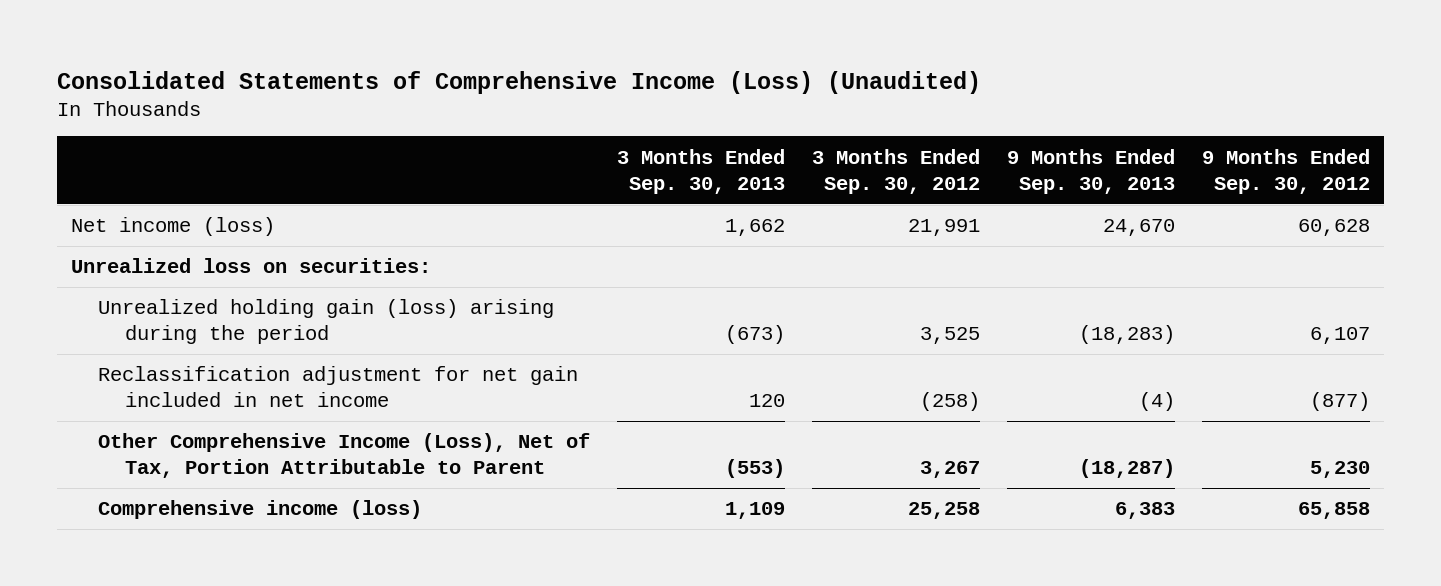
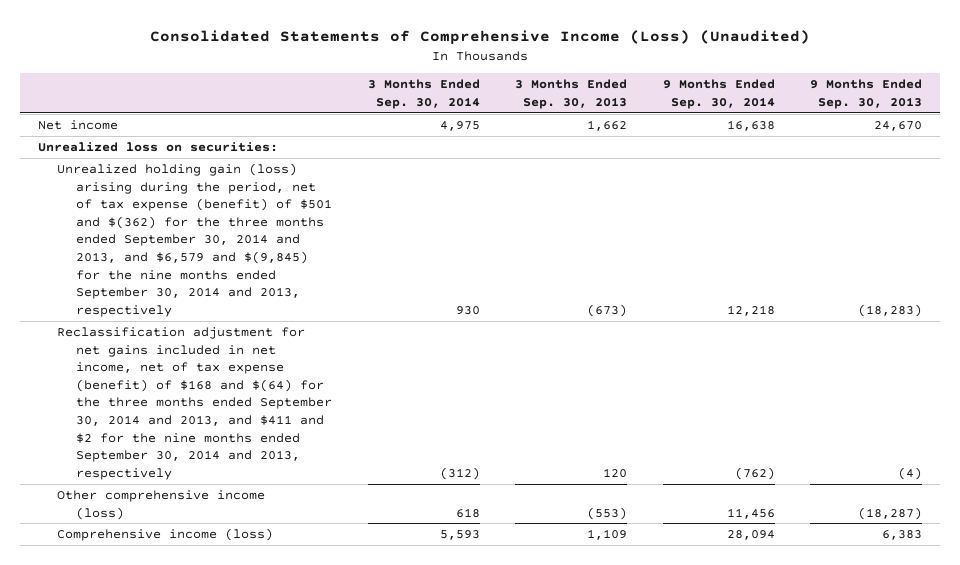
[811,148,980,194] 3 Months Ended Sep. 30, 2012 -> none
[1202,148,1371,194] 9 Months Ended Sep. 30, 2012 -> none
none -> [367,79,480,109] 3 Months Ended Sep. 30, 2014
none -> [662,79,775,109] 9 Months Ended Sep. 30, 2014
[70,217,275,237] Net income (loss) -> [37,119,118,130] Net income
[97,299,554,345] Unrealized holding gain (loss) arising during the period -> [56,162,333,318] Unrealized holding gain (loss) arising during the period, net of tax expense (benefit) of $501 and $(362) for the three months ended September 30, 2014 and 2013, and $6,579 and $(9,845) for the nine months ended September 30, 2014 and 2013, respectively
[97,366,578,408] Reclassification adjustment for net gain included in net income -> [56,326,333,481] Reclassification adjustment for net gains included in net income, net of tax expense (benefit) of $168 and $(64) for the three months ended September 30, 2014 and 2013, and $411 and $2 for the nine months ended September 30, 2014 and 2013, respectively
[97,433,590,479] Other Comprehensive Income (Loss), Net of Tax, Portion Attributable to Parent -> [56,489,265,520] Other comprehensive income (loss)

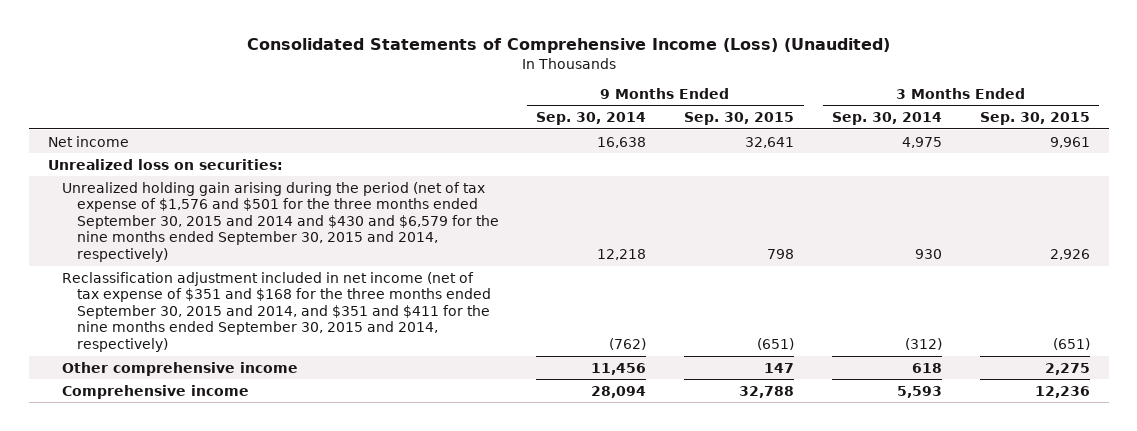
[515,79,628,109] 3 Months Ended Sep. 30, 2013 -> none
[810,79,923,109] 9 Months Ended Sep. 30, 2013 -> none
none -> [684,112,795,126] Sep. 30, 2015
none -> [979,112,1090,126] Sep. 30, 2015
[56,162,333,318] Unrealized holding gain (loss) arising during the period, net of tax expense (benefit) of $501 and $(362) for the three months ended September 30, 2014 and 2013, and $6,579 and $(9,845) for the nine months ended September 30, 2014 and 2013, respectively -> [62,181,499,262] Unrealized holding gain arising during the period (net of tax expense of $1,576 and $501 for the three months ended September 30, 2015 and 2014 and $430 and $6,579 for the nine months ended September 30, 2015 and 2014, respectively)
[56,326,333,481] Reclassification adjustment for net gains included in net income, net of tax expense (benefit) of $168 and $(64) for the three months ended September 30, 2014 and 2013, and $411 and $2 for the nine months ended September 30, 2014 and 2013, respectively -> [62,271,491,352] Reclassification adjustment included in net income (net of tax expense of $351 and $168 for the three months ended September 30, 2015 and 2014, and $351 and $411 for the nine months ended September 30, 2015 and 2014, respectively)
[56,489,265,520] Other comprehensive income (loss) -> [62,361,299,376] Other comprehensive income
[56,527,273,541] Comprehensive income (loss) -> [62,384,250,399] Comprehensive income

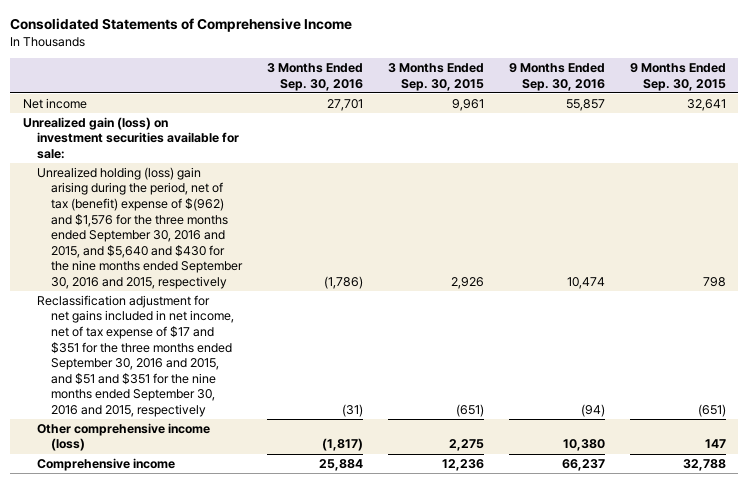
[246,38,890,54] Consolidated Statements of Comprehensive Income (Loss) (Unaudited) -> [10,18,353,33] Consolidated Statements of Comprehensive Income
[536,112,647,126] Sep. 30, 2014 -> none
[832,112,943,126] Sep. 30, 2014 -> none
none -> [266,63,363,91] 3 Months Ended Sep. 30, 2016
none -> [508,63,605,91] 9 Months Ended Sep. 30, 2016
[47,158,283,170] Unrealized loss on securities: -> [22,116,239,160] Unrealized gain (loss) on investment securities available for sale:
[62,181,499,262] Unrealized holding gain arising during the period (net of tax expense of $1,576 and $501 for the three months ended September 30, 2015 and 2014 and $430 and $6,579 for the nine months ended September 30, 2015 and 2014, respectively) -> [36,166,243,289] Unrealized holding (loss) gain arising during the period, net of tax (benefit) expense of $(962) and $1,576 for the three months ended September 30, 2016 and 2015, and $5,640 and $430 for the nine months ended September 30, 2016 and 2015, respectively
[62,271,491,352] Reclassification adjustment included in net income (net of tax expense of $351 and $168 for the three months ended September 30, 2015 and 2014, and $351 and $411 for the nine months ended September 30, 2015 and 2014, respectively) -> [36,294,234,417] Reclassification adjustment for net gains included in net income, net of tax expense of $17 and $351 for the three months ended September 30, 2016 and 2015, and $51 and $351 for the nine months ended September 30, 2016 and 2015, respectively
[62,361,299,376] Other comprehensive income -> [36,422,210,452] Other comprehensive income (loss)

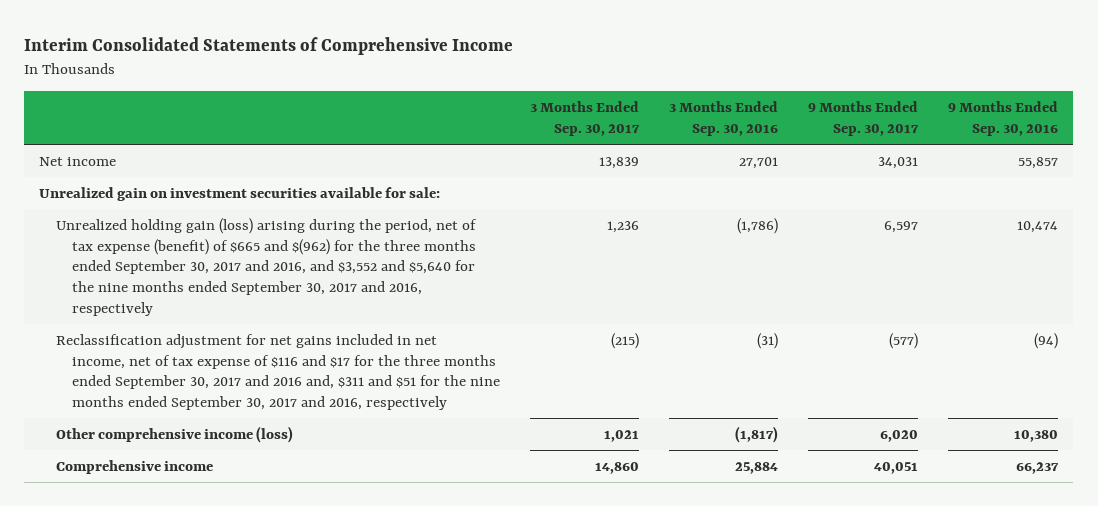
[10,18,353,33] Consolidated Statements of Comprehensive Income -> [24,37,514,56] Interim Consolidated Statements of Comprehensive Income
[387,63,484,91] 3 Months Ended Sep. 30, 2015 -> none
[629,63,726,91] 9 Months Ended Sep. 30, 2015 -> none
none -> [530,101,641,137] 3 Months Ended Sep. 30, 2017
none -> [808,101,920,137] 9 Months Ended Sep. 30, 2017
[22,116,239,160] Unrealized gain (loss) on investment securities available for sale: -> [39,186,441,201] Unrealized gain on investment securities available for sale:
[36,166,243,289] Unrealized holding (loss) gain arising during the period, net of tax (benefit) expense of $(962) and $1,576 for the three months ended September 30, 2016 and 2015, and $5,640 and $430 for the nine months ended September 30, 2016 and 2015, respectively -> [55,217,477,317] Unrealized holding gain (loss) arising during the period, net of tax expense (benefit) of $665 and $(962) for the three months ended September 30, 2017 and 2016, and $3,552 and $5,640 for the nine months ended September 30, 2017 and 2016, respectively
[36,294,234,417] Reclassification adjustment for net gains included in net income, net of tax expense of $17 and $351 for the three months ended September 30, 2016 and 2015, and $51 and $351 for the nine months ended September 30, 2016 and 2015, respectively -> [55,333,500,411] Reclassification adjustment for net gains included in net income, net of tax expense of $116 and $17 for the three months ended September 30, 2017 and 2016 and, $311 and $51 for the nine months ended September 30, 2017 and 2016, respectively

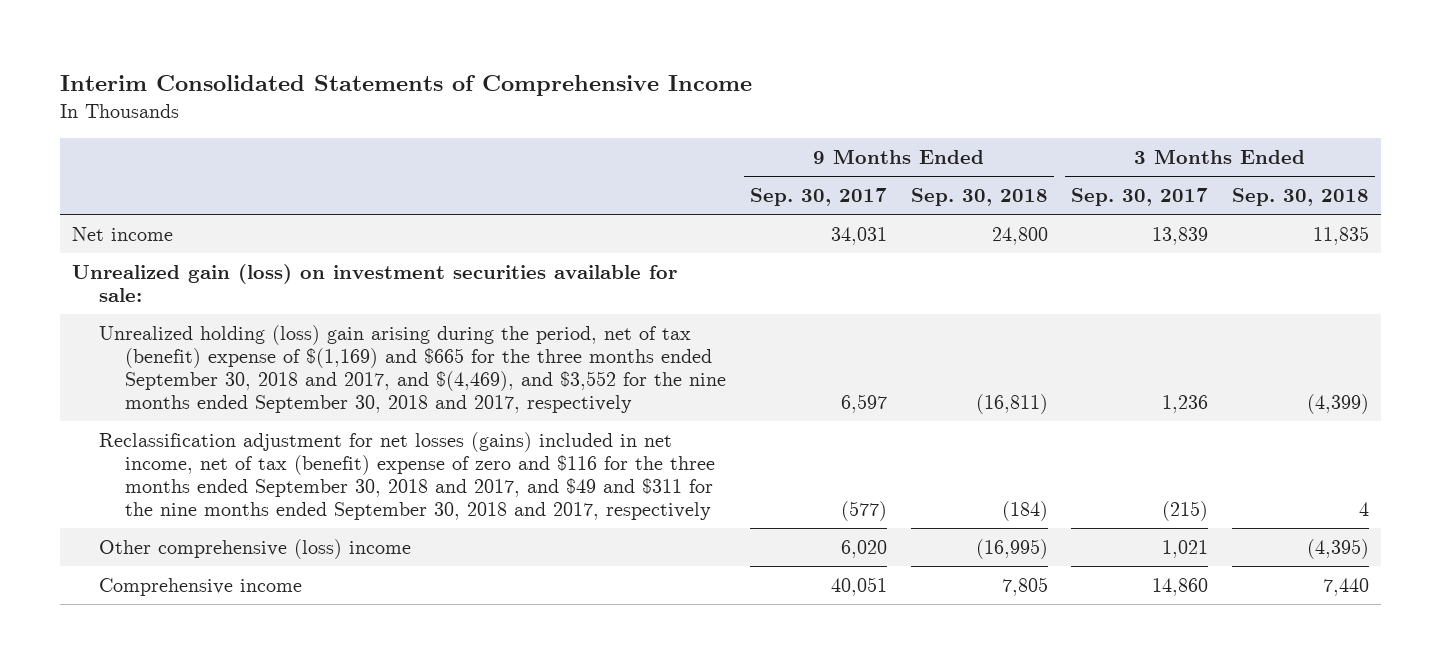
[669,101,779,137] 3 Months Ended Sep. 30, 2016 -> none
[948,101,1059,137] 9 Months Ended Sep. 30, 2016 -> none
none -> [910,188,1048,207] Sep. 30, 2018
none -> [1231,188,1369,207] Sep. 30, 2018
[39,186,441,201] Unrealized gain on investment securities available for sale: -> [72,263,678,302] Unrealized gain (loss) on investment securities available for sale:
[55,217,477,317] Unrealized holding gain (loss) arising during the period, net of tax expense (benefit) of $665 and $(962) for the three months ended September 30, 2017 and 2016, and $3,552 and $5,640 for the nine months ended September 30, 2017 and 2016, respectively -> [98,324,727,413] Unrealized holding (loss) gain arising during the period, net of tax (benefit) expense of $(1,169) and $665 for the three months ended September 30, 2018 and 2017, and $(4,469), and $3,552 for the nine months ended September 30, 2018 and 2017, respectively
[55,333,500,411] Reclassification adjustment for net gains included in net income, net of tax expense of $116 and $17 for the three months ended September 30, 2017 and 2016 and, $311 and $51 for the nine months ended September 30, 2017 and 2016, respectively -> [98,431,716,520] Reclassification adjustment for net losses (gains) included in net income, net of tax (benefit) expense of zero and $116 for the three months ended September 30, 2018 and 2017, and $49 and $311 for the nine months ended September 30, 2018 and 2017, respectively
[55,425,293,443] Other comprehensive income (loss) -> [98,538,411,559] Other comprehensive (loss) income

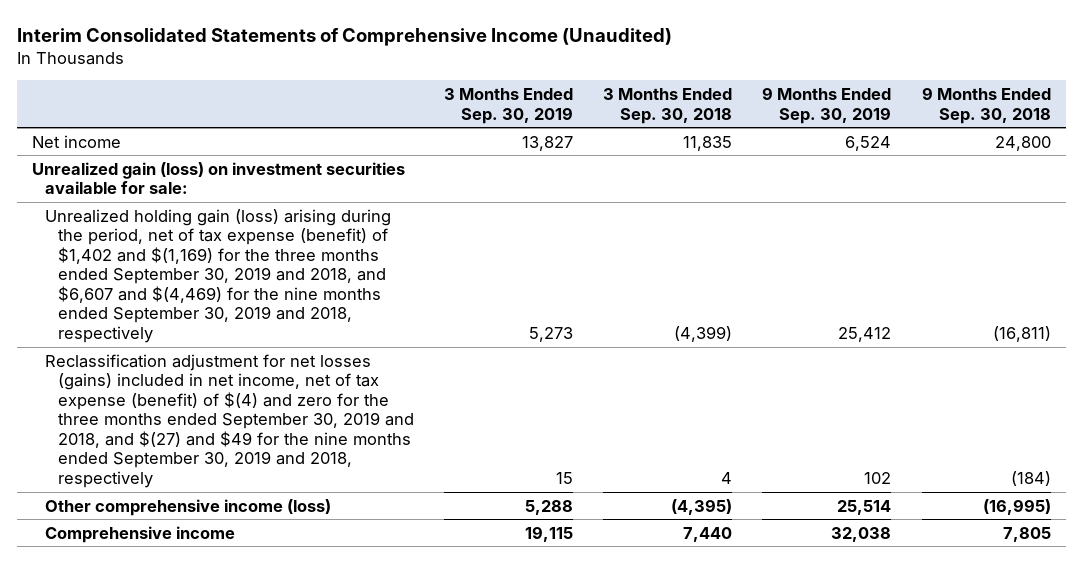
[60,75,753,97] Interim Consolidated Statements of Comprehensive Income -> [16,28,672,47] Interim Consolidated Statements of Comprehensive Income (Unaudited)
[750,188,888,207] Sep. 30, 2017 -> none
[1071,188,1209,207] Sep. 30, 2017 -> none
none -> [443,88,573,124] 3 Months Ended Sep. 30, 2019
none -> [762,87,892,124] 9 Months Ended Sep. 30, 2019
[98,324,727,413] Unrealized holding (loss) gain arising during the period, net of tax (benefit) expense of $(1,169) and $665 for the three months ended September 30, 2018 and 2017, and $(4,469), and $3,552 for the nine months ended September 30, 2018 and 2017, respectively -> [44,208,391,343] Unrealized holding gain (loss) arising during the period, net of tax expense (benefit) of $1,402 and $(1,169) for the three months ended September 30, 2019 and 2018, and $6,607 and $(4,469) for the nine months ended September 30, 2019 and 2018, respectively
[98,431,716,520] Reclassification adjustment for net losses (gains) included in net income, net of tax (benefit) expense of zero and $116 for the three months ended September 30, 2018 and 2017, and $49 and $311 for the nine months ended September 30, 2018 and 2017, respectively -> [44,353,414,488] Reclassification adjustment for net losses (gains) included in net income, net of tax expense (benefit) of $(4) and zero for the three months ended September 30, 2019 and 2018, and $(27) and $49 for the nine months ended September 30, 2019 and 2018, respectively
[98,538,411,559] Other comprehensive (loss) income -> [44,498,331,516] Other comprehensive income (loss)

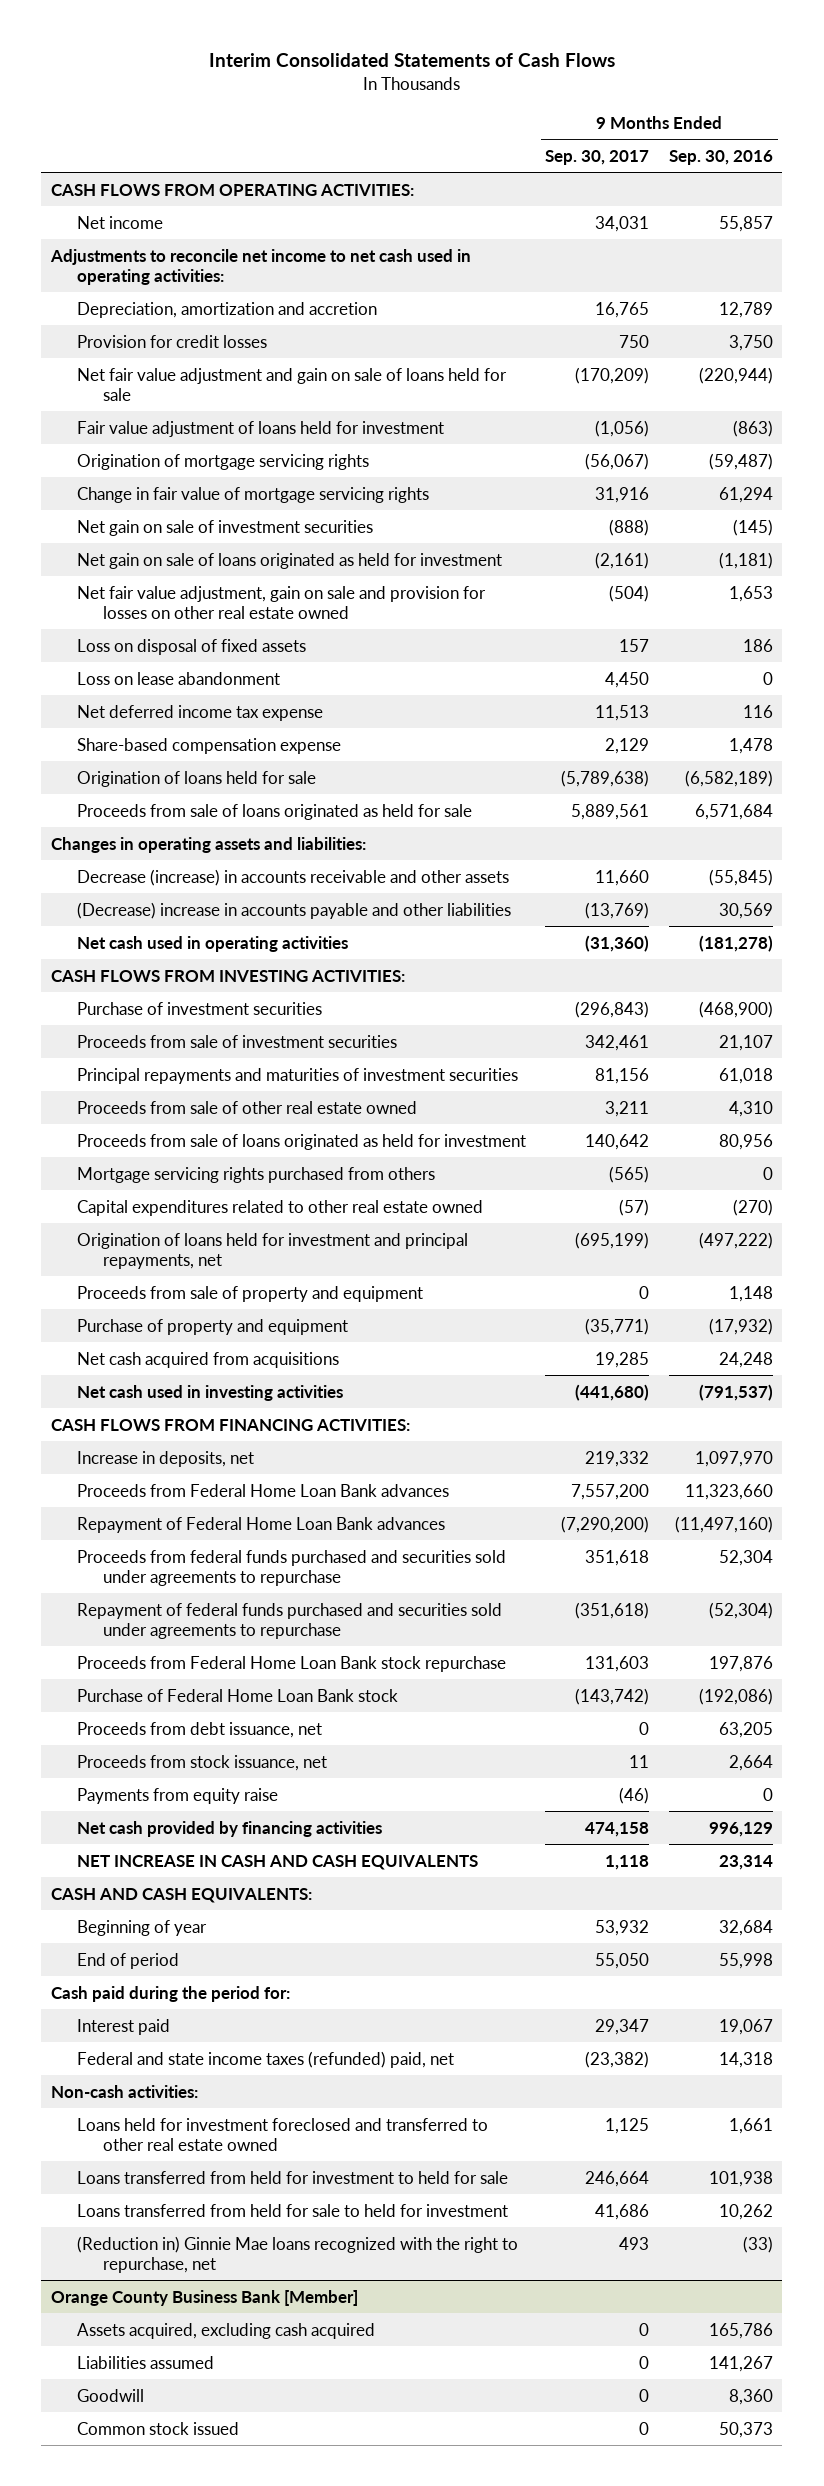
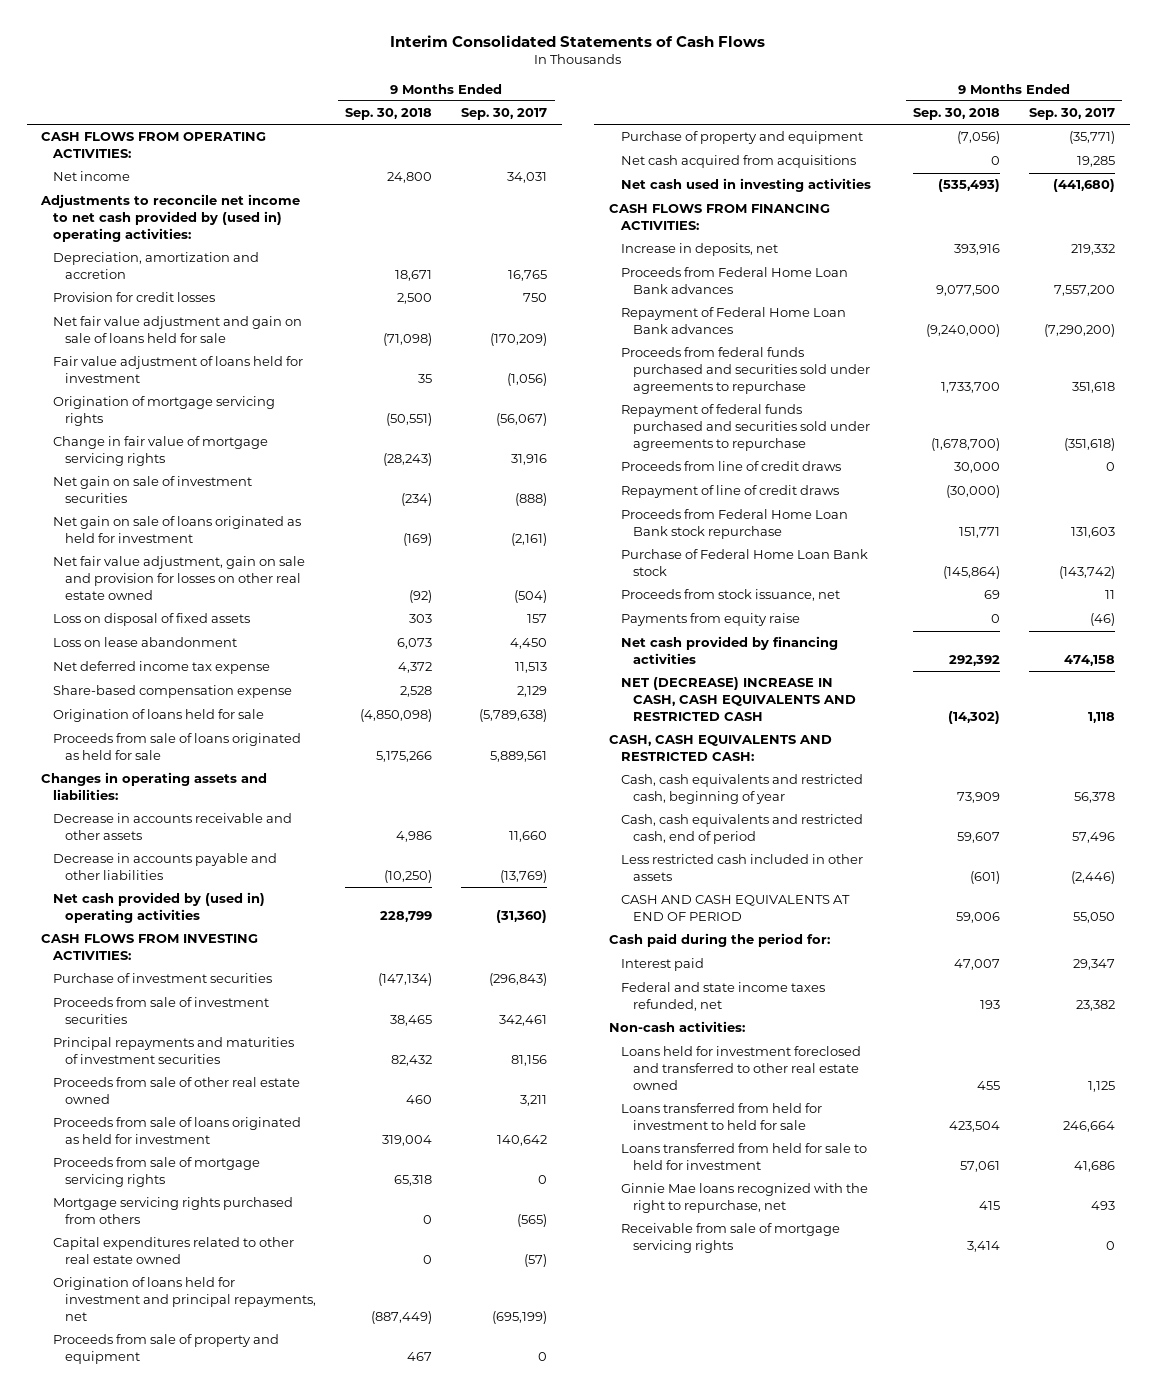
[668,149,773,165] Sep. 30, 2016 -> none
none -> [345,108,433,121] Sep. 30, 2018
[49,248,471,285] Adjustments to reconcile net income to net cash used in operating activities: -> [40,194,301,242] Adjustments to reconcile net income to net cash provided by (used in) operating activities:
[77,868,510,886] Decrease (increase) in accounts receivable and other assets -> [53,813,293,841] Decrease in accounts receivable and other assets
[77,901,512,919] (Decrease) increase in accounts payable and other liabilities -> [53,853,278,881] Decrease in accounts payable and other liabilities
[77,935,349,952] Net cash used in operating activities -> [53,892,266,924] Net cash provided by (used in) operating activities
none -> [53,1157,261,1188] Proceeds from sale of mortgage servicing rights
none -> [620,461,841,472] Proceeds from line of credit draws
none -> [620,485,839,499] Repayment of line of credit draws
[77,1721,323,1738] Proceeds from debt issuance, net -> none
[77,1919,208,1936] Beginning of year -> none
[77,1854,479,1870] NET INCREASE IN CASH AND CASH EQUIVALENTS -> [620,677,857,721] NET (DECREASE) INCREASE IN CASH, CASH EQUIVALENTS AND RESTRICTED CASH
[50,1887,312,1903] CASH AND CASH EQUIVALENTS: -> [608,735,832,762] CASH, CASH EQUIVALENTS AND RESTRICTED CASH:
none -> [620,774,863,805] Cash, cash equivalents and restricted cash, beginning of year
none -> [620,814,863,845] Cash, cash equivalents and restricted cash, end of period
none -> [620,854,863,882] Less restricted cash included in other assets
[77,1952,180,1969] End of period -> [620,895,850,922] CASH AND CASH EQUIVALENTS AT END OF PERIOD
[77,2050,455,2068] Federal and state income taxes (refunded) paid, net -> [620,982,825,1012] Federal and state income taxes refunded, net
[585,2050,650,2068] (23,382) -> [1076,1000,1116,1012] 23,382
[50,2289,358,2306] Orange County Business Bank [Member] -> none
[77,2322,376,2339] Assets acquired, excluding cash acquired -> none
[77,2355,215,2369] Liabilities assumed -> none
[77,2388,145,2402] Goodwill -> none
[77,2421,240,2435] Common stock issued -> none
[77,2235,519,2273] (Reduction in) Ginnie Mae loans recognized with the right to repurchase, net -> [620,1183,868,1214] Ginnie Mae loans recognized with the right to repurchase, net
none -> [620,1223,840,1254] Receivable from sale of mortgage servicing rights

